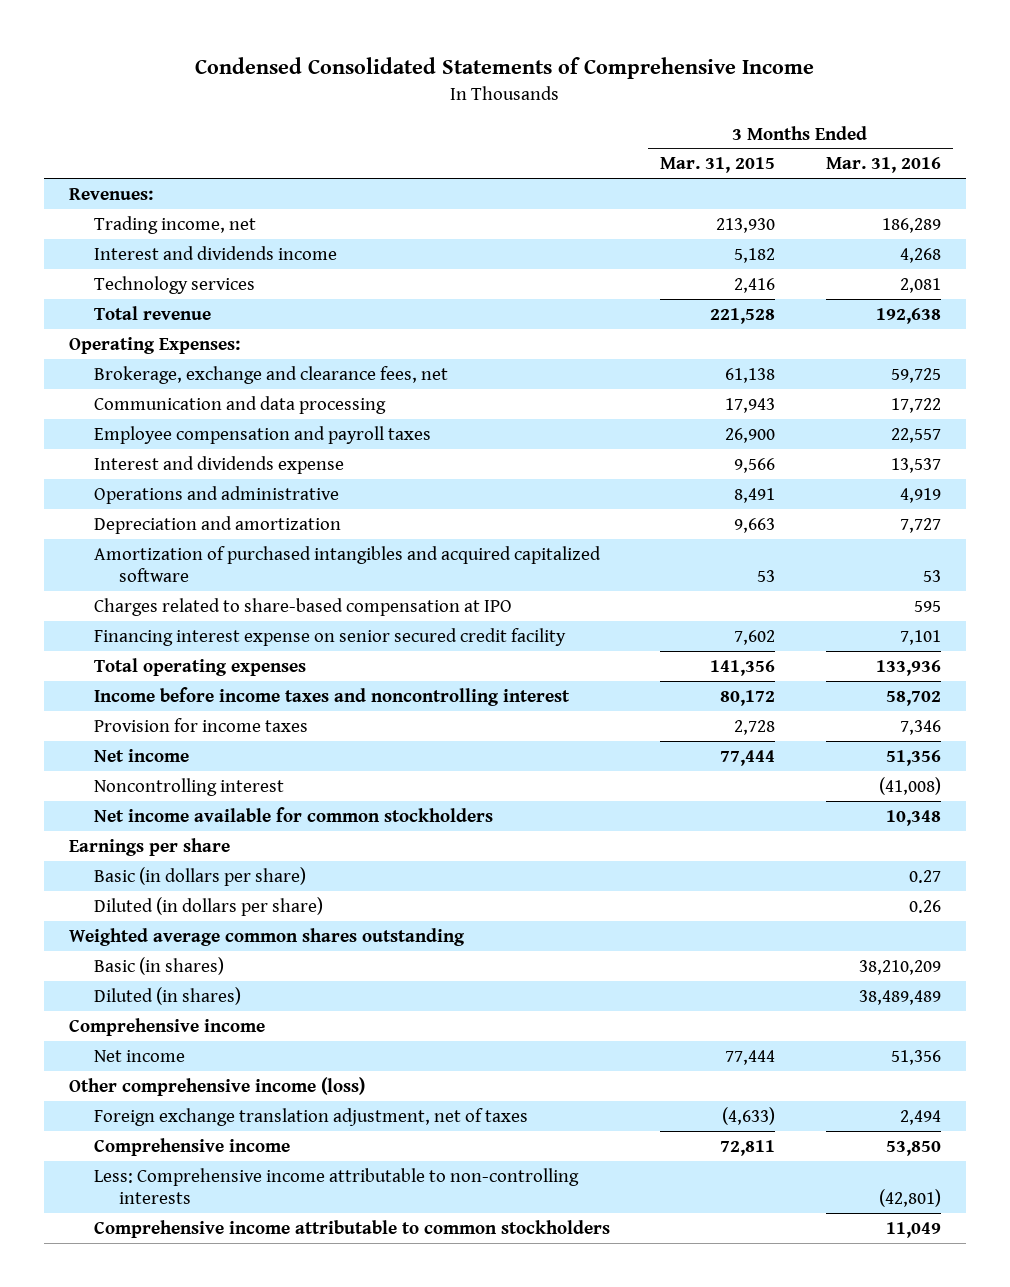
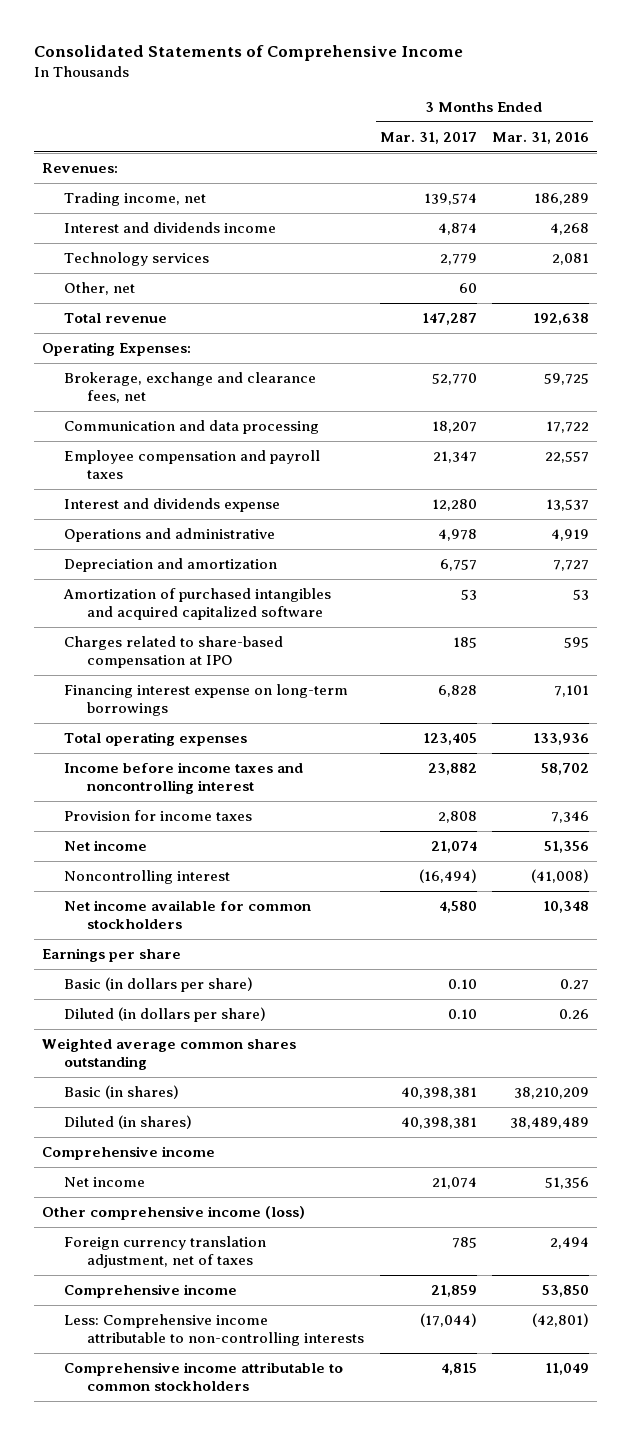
[194,56,814,79] Condensed Consolidated Statements of Comprehensive Income -> [34,45,464,62] Consolidated Statements of Comprehensive Income
[660,157,776,174] Mar. 31, 2015 -> none
none -> [379,131,477,144] Mar. 31, 2017
none -> [64,281,136,295] Other, net
[93,627,566,646] Financing interest expense on senior secured credit facility -> [64,683,349,717] Financing interest expense on long-term borrowings
[93,1107,528,1126] Foreign exchange translation adjustment, net of taxes -> [64,1235,267,1269] Foreign currency translation adjustment, net of taxes

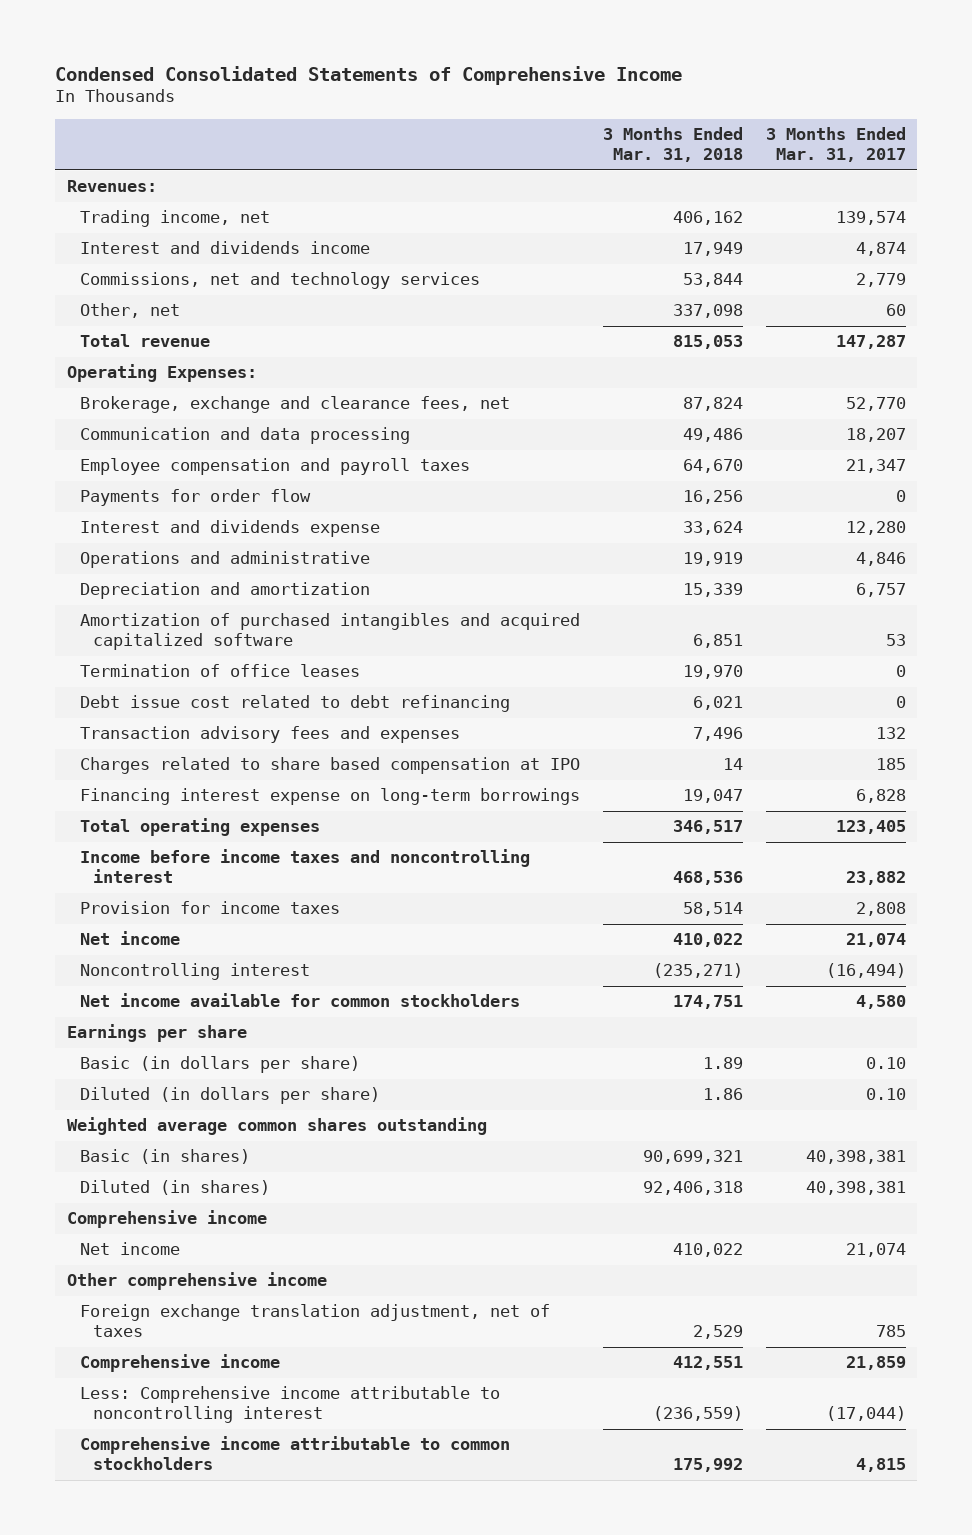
[34,45,464,62] Consolidated Statements of Comprehensive Income -> [55,65,683,85] Condensed Consolidated Statements of Comprehensive Income
[491,131,589,144] Mar. 31, 2016 -> none
none -> [602,127,743,163] 3 Months Ended Mar. 31, 2018
[64,251,210,266] Technology services -> [80,272,481,290] Commissions, net and technology services
none -> [80,489,312,507] Payments for order flow
[437,528,477,541] 4,978 -> [855,552,906,567] 4,846
none -> [80,664,361,678] Termination of office leases
none -> [80,695,511,713] Debt issue cost related to debt refinancing
none -> [80,726,461,744] Transaction advisory fees and expenses
[64,635,284,669] Charges related to share-based compensation at IPO -> [80,757,581,775] Charges related to share based compensation at IPO
[41,1205,305,1220] Other comprehensive income (loss) -> [66,1272,327,1291] Other comprehensive income
[64,1235,267,1269] Foreign currency translation adjustment, net of taxes -> [80,1304,551,1338] Foreign exchange translation adjustment, net of taxes
[64,1313,365,1347] Less: Comprehensive income attributable to non-controlling interests -> [80,1386,501,1424] Less: Comprehensive income attributable to noncontrolling interest

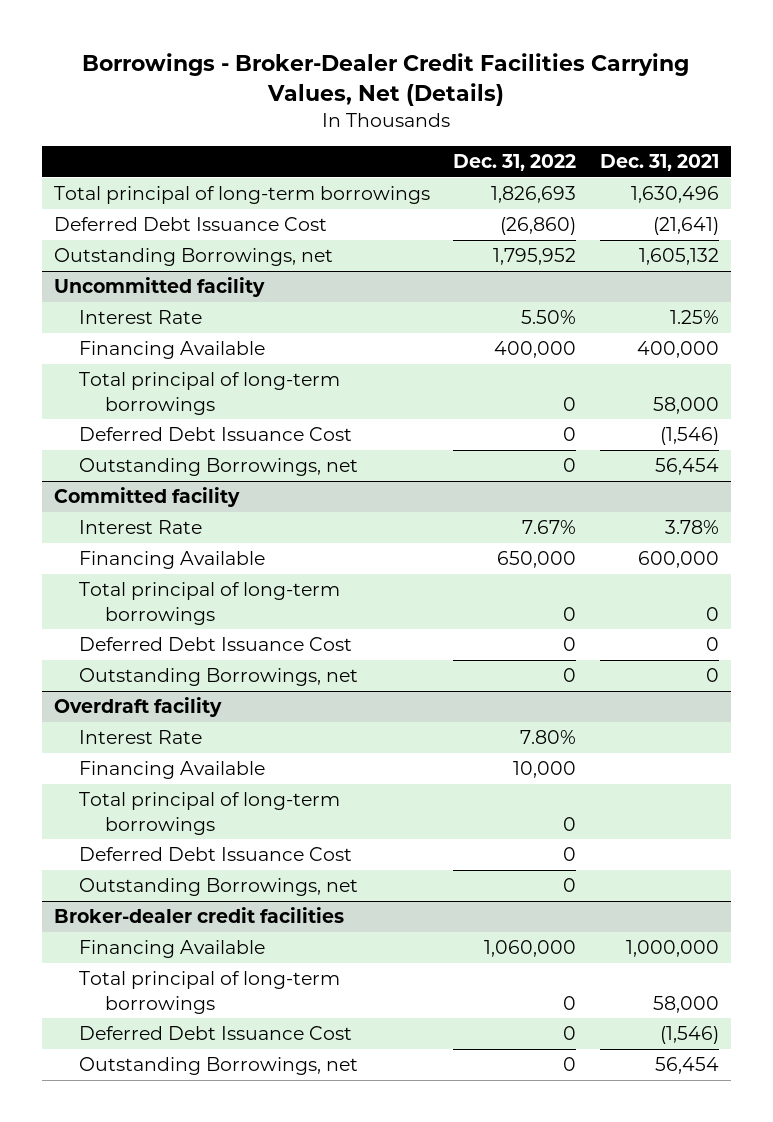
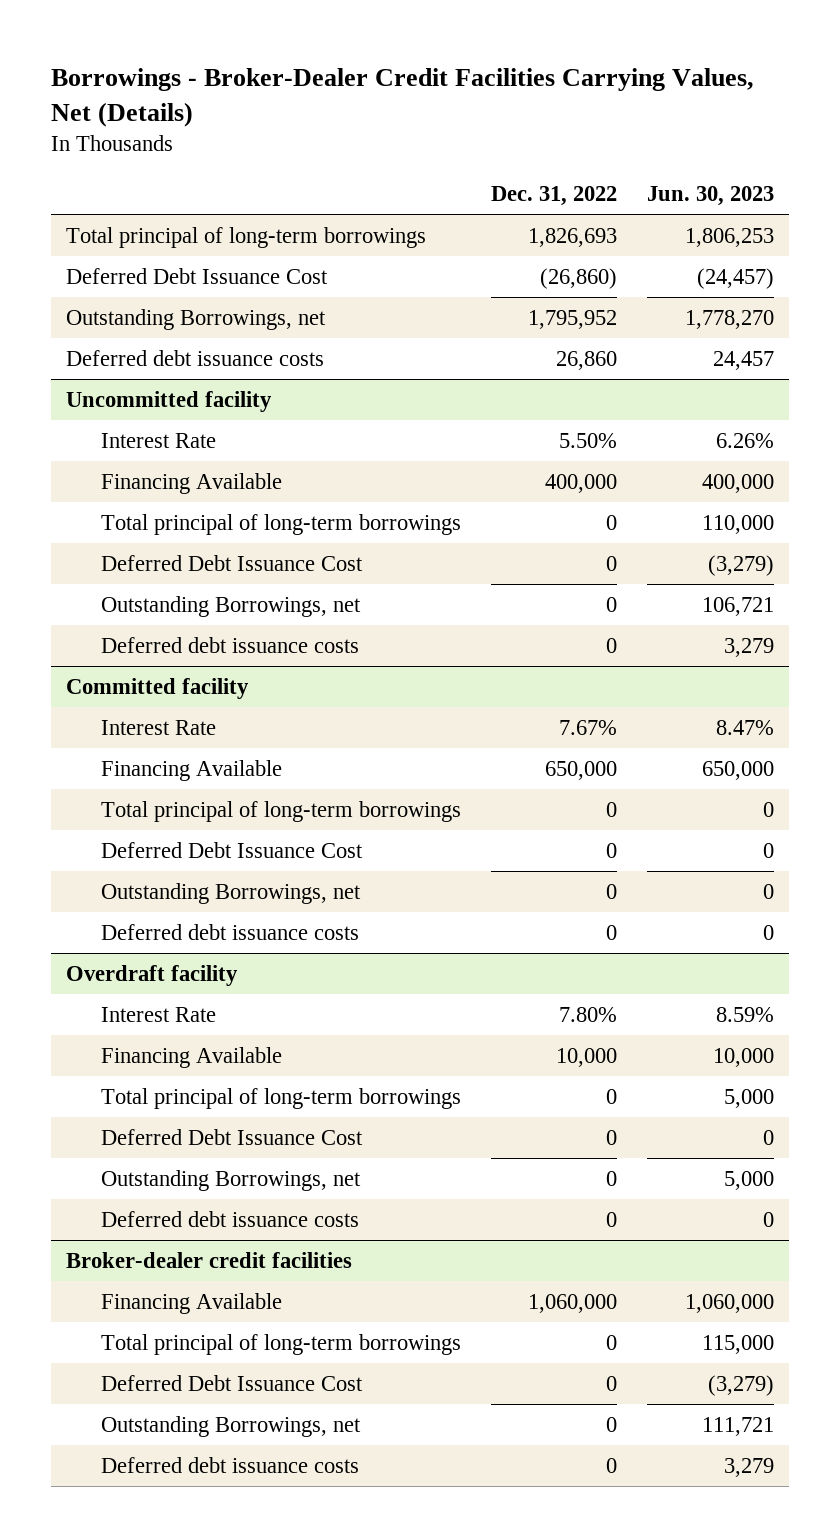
[600,154,720,172] Dec. 31, 2021 -> none
none -> [646,186,774,207] Jun. 30, 2023
none -> [65,349,324,366] Deferred debt issuance costs
none -> [101,636,360,653] Deferred debt issuance costs
none -> [101,923,360,940] Deferred debt issuance costs
none -> [101,1210,360,1227] Deferred debt issuance costs
none -> [101,1456,360,1473] Deferred debt issuance costs

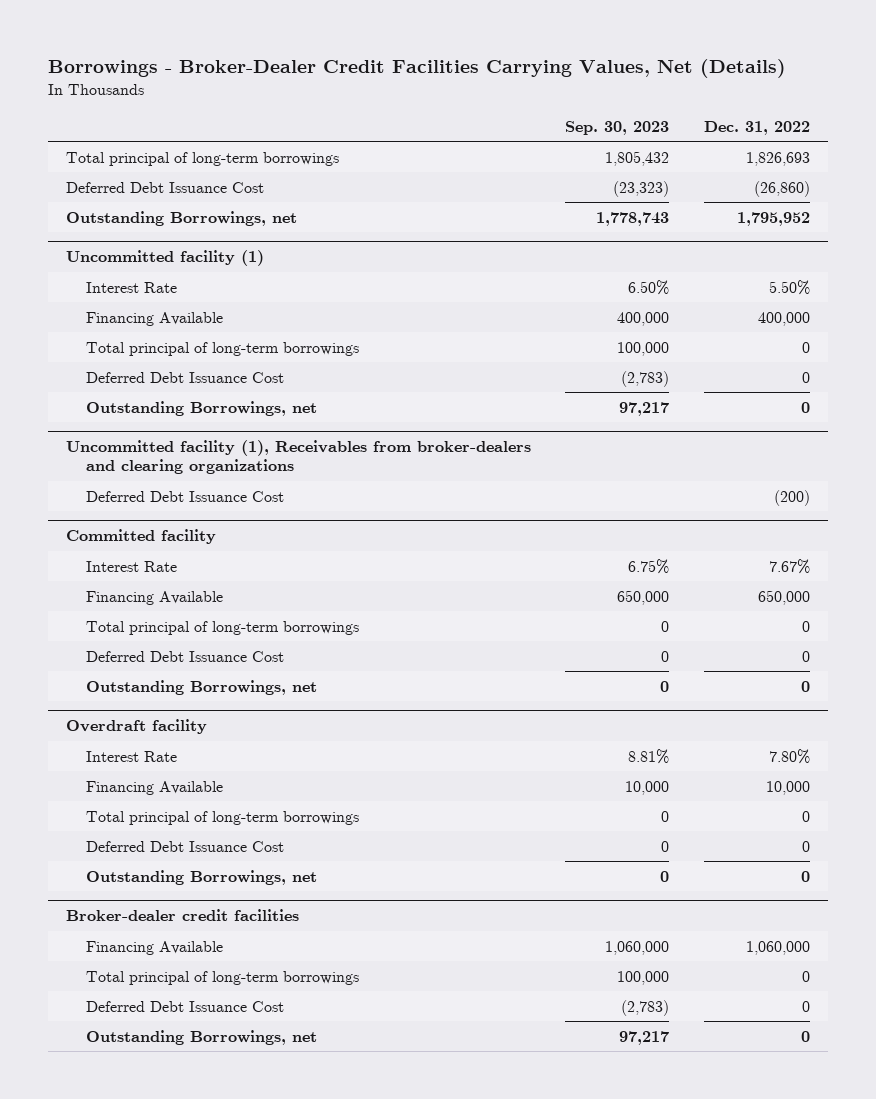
[646,186,774,207] Jun. 30, 2023 -> none
none -> [565,120,670,135] Sep. 30, 2023
[65,349,324,366] Deferred debt issuance costs -> none
[65,390,272,412] Uncommitted facility -> [65,250,264,267] Uncommitted facility (1)
none -> [65,440,531,475] Uncommitted facility (1), Receivables from broker-dealers and clearing organizations
[101,636,360,653] Deferred debt issuance costs -> [86,490,285,502] Deferred Debt Issuance Cost
[606,637,618,653] 0 -> [774,489,811,506] (200)
[101,923,360,940] Deferred debt issuance costs -> none
[101,1210,360,1227] Deferred debt issuance costs -> none
[101,1456,360,1473] Deferred debt issuance costs -> none

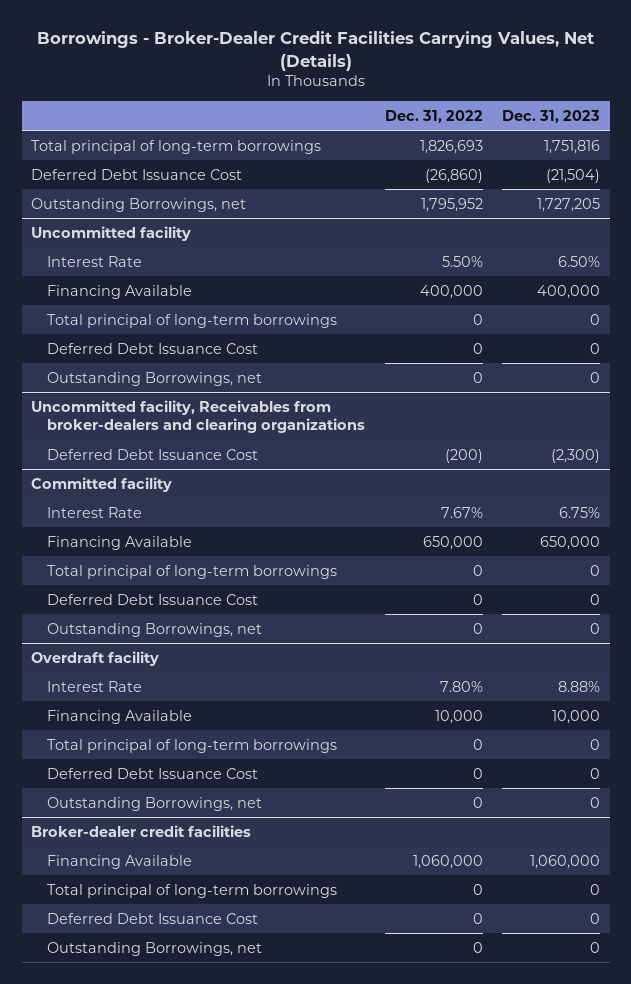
[565,120,670,135] Sep. 30, 2023 -> none
none -> [501,109,600,123] Dec. 31, 2023
[65,250,264,267] Uncommitted facility (1) -> [31,225,192,241] Uncommitted facility
[65,440,531,475] Uncommitted facility (1), Receivables from broker-dealers and clearing organizations -> [31,399,366,434] Uncommitted facility, Receivables from broker-dealers and clearing organizations

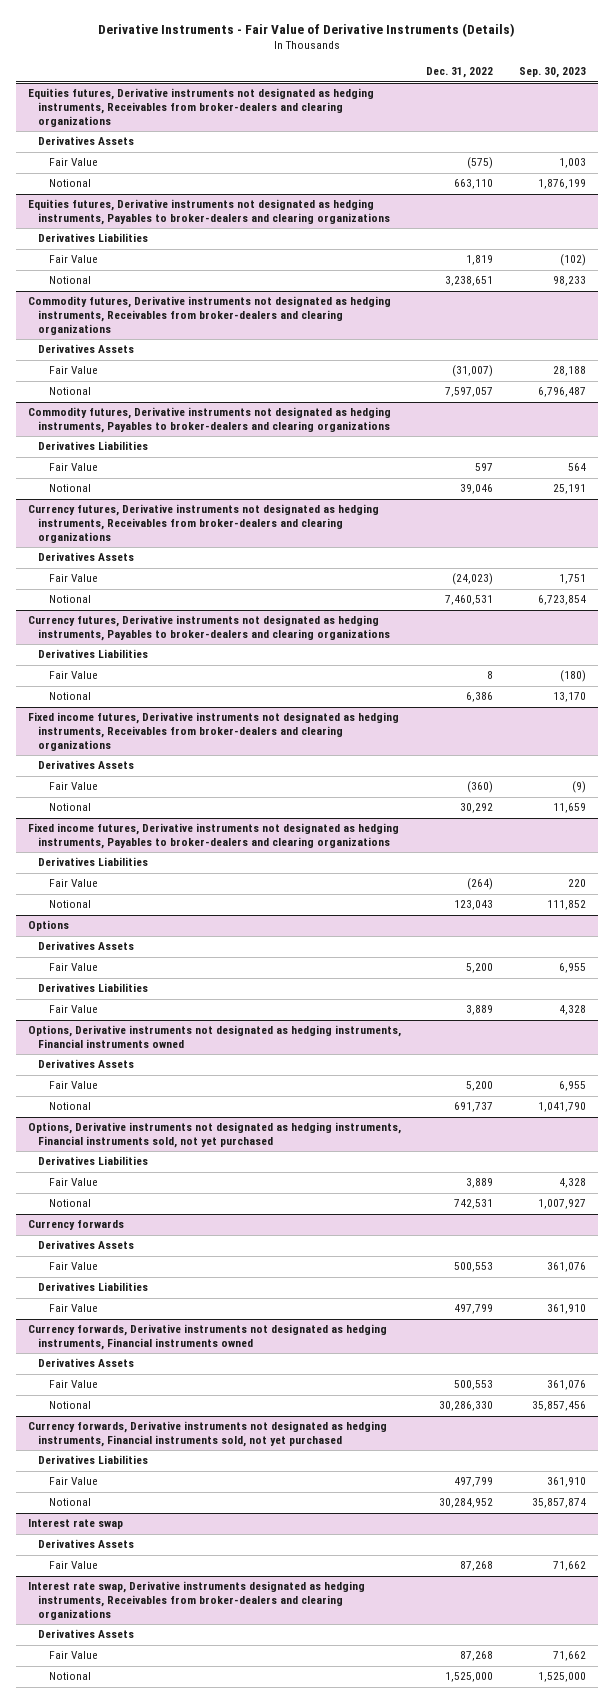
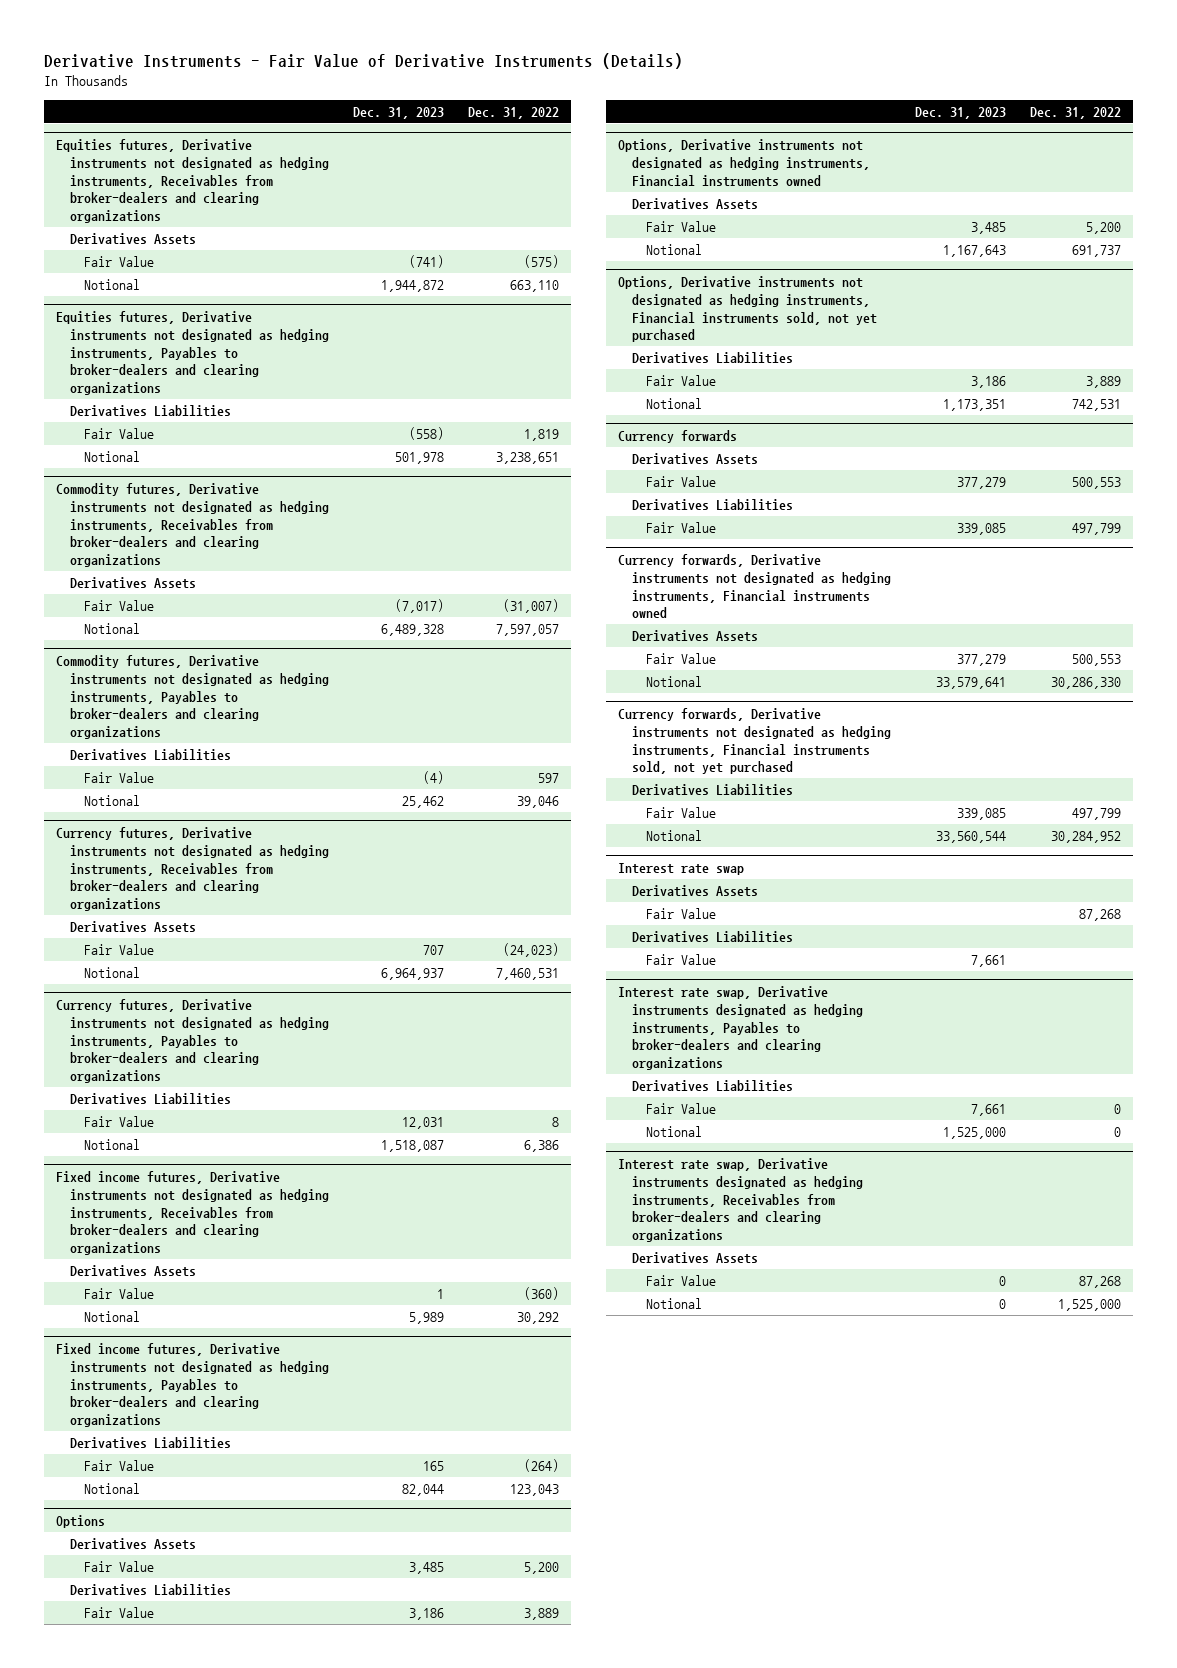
[518,67,586,79] Sep. 30, 2023 -> none
none -> [353,106,445,119] Dec. 31, 2023
none -> [632,931,794,944] Derivatives Liabilities
none -> [646,954,717,966] Fair Value
none -> [618,986,864,1071] Interest rate swap, Derivative instruments designated as hedging instruments, Payables to broker-dealers and clearing organizations
none -> [632,1080,794,1093] Derivatives Liabilities
none -> [646,1103,717,1115] Fair Value
none -> [646,1126,703,1138] Notional

